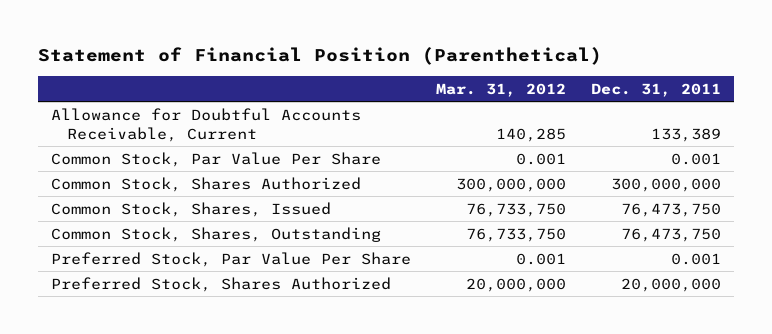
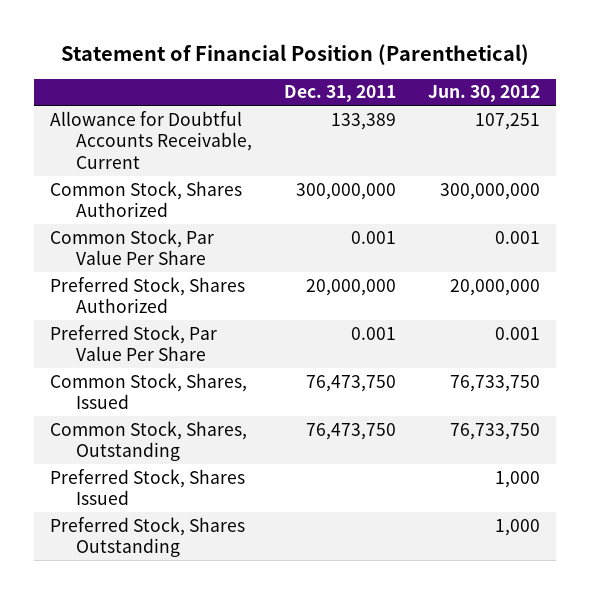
[435,82,566,97] Mar. 31, 2012 -> none
none -> [427,85,540,103] Jun. 30, 2012
[50,151,381,167] Common Stock, Par Value Per Share -> [50,228,215,266] Common Stock, Par Value Per Share
[50,276,391,292] Preferred Stock, Shares Authorized -> [50,276,246,314] Preferred Stock, Shares Authorized
[50,251,411,267] Preferred Stock, Par Value Per Share -> [50,324,218,362] Preferred Stock, Par Value Per Share
none -> [50,468,246,506] Preferred Stock, Shares Issued
none -> [50,516,246,558] Preferred Stock, Shares Outstanding

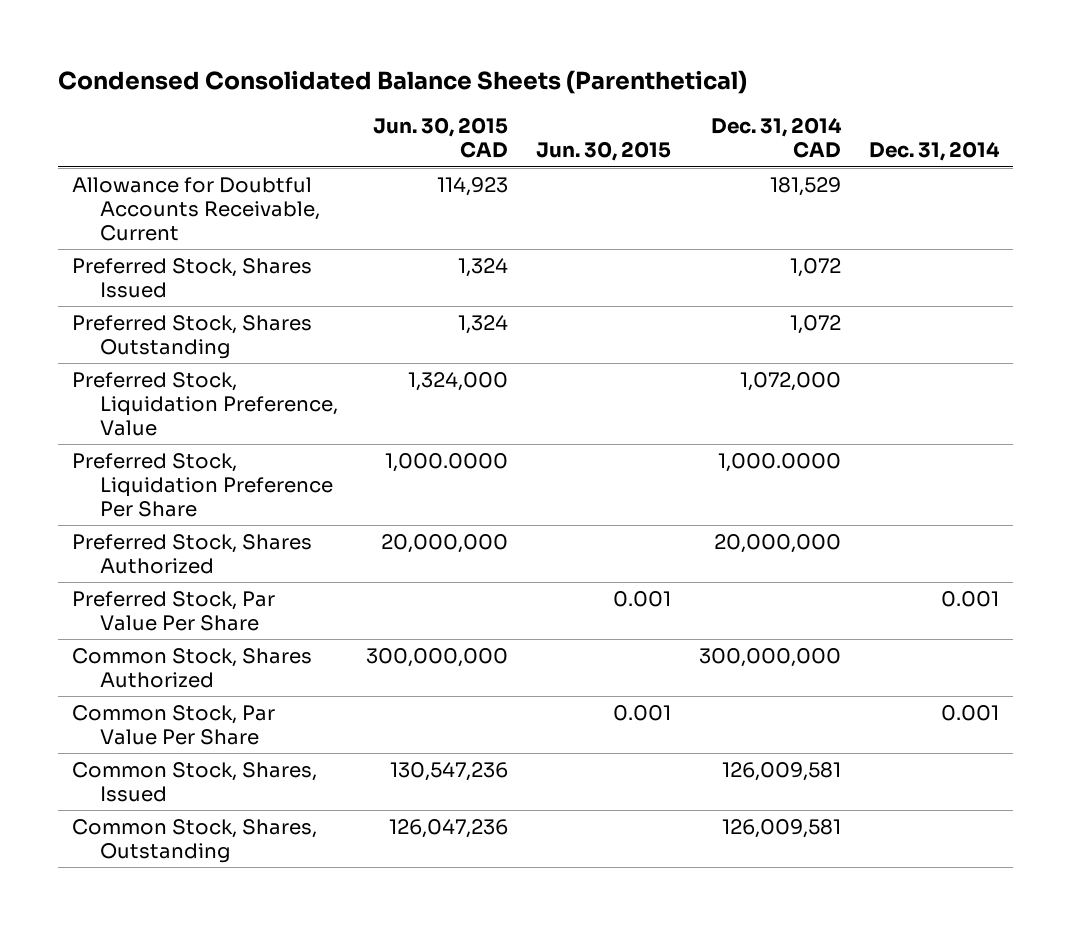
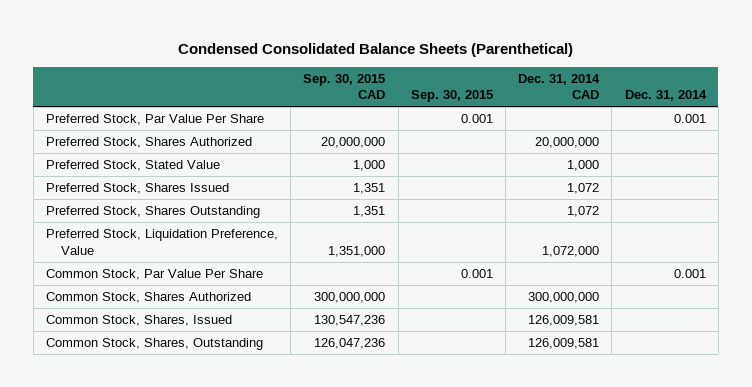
[373,117,509,159] Jun. 30, 2015 CAD -> none
[536,141,672,162] Jun. 30, 2015 -> none
none -> [303,73,386,100] Sep. 30, 2015 CAD
none -> [410,90,493,103] Sep. 30, 2015
[71,177,321,241] Allowance for Doubtful Accounts Receivable, Current -> none
[71,591,275,631] Preferred Stock, Par Value Per Share -> [46,114,265,126] Preferred Stock, Par Value Per Share
[71,534,312,574] Preferred Stock, Shares Authorized -> [46,137,253,149] Preferred Stock, Shares Authorized
none -> [46,160,221,172] Preferred Stock, Stated Value
[71,453,334,517] Preferred Stock, Liquidation Preference Per Share -> none
[71,648,312,688] Common Stock, Shares Authorized -> [46,292,252,304] Common Stock, Shares Authorized

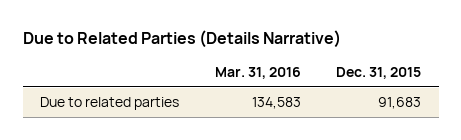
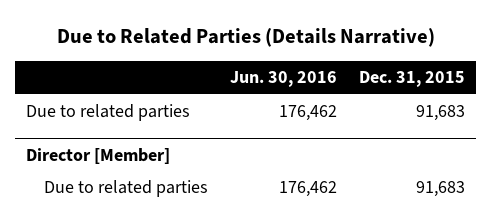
[214,67,301,80] Mar. 31, 2016 -> none
none -> [230,71,338,88] Jun. 30, 2016
none -> [26,147,171,164] Director [Member]
none -> [44,180,209,198] Due to related parties

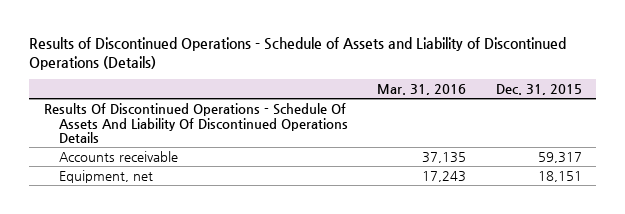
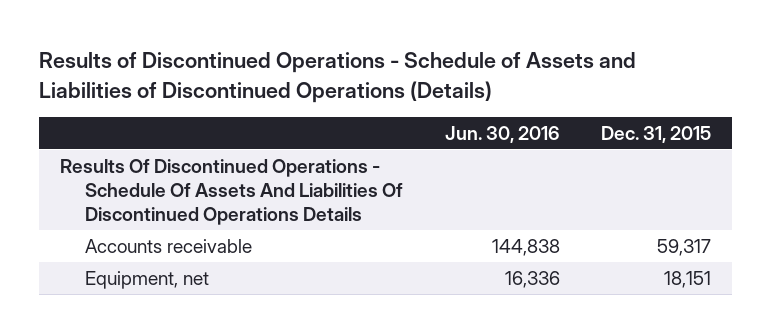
[28,37,566,71] Results of Discontinued Operations - Schedule of Assets and Liability of Discontinued Operations (Details) -> [39,52,637,103] Results of Discontinued Operations - Schedule of Assets and Liabilities of Discontinued Operations (Details)
[377,84,467,96] Mar. 31, 2016 -> none
none -> [444,125,560,143] Jun. 30, 2016
[43,102,348,144] Results Of Discontinued Operations - Schedule Of Assets And Liability Of Discontinued Operations Details -> [59,159,404,225] Results Of Discontinued Operations - Schedule Of Assets And Liabilities Of Discontinued Operations Details

